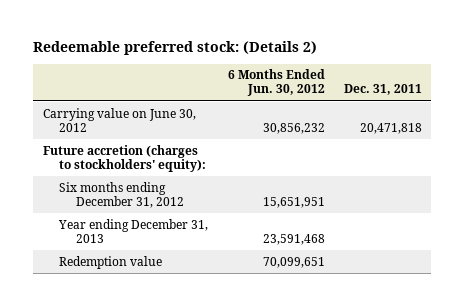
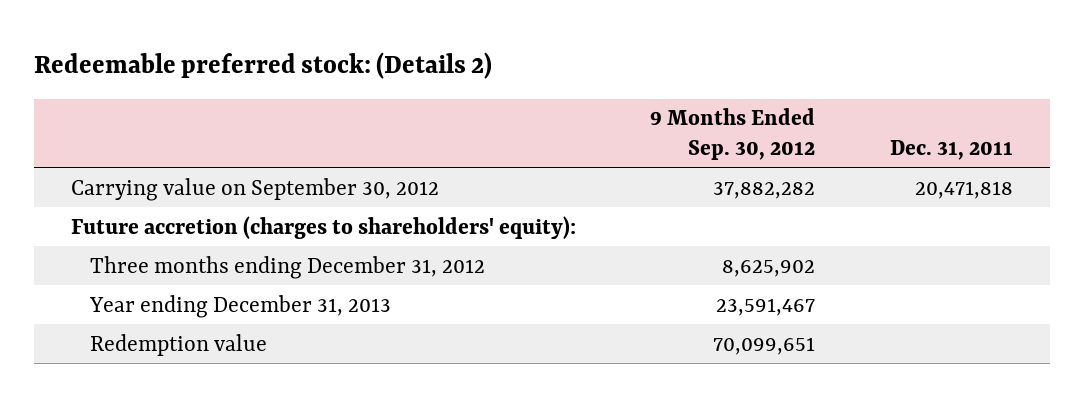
[227,69,325,97] 6 Months Ended Jun. 30, 2012 -> none
none -> [650,108,816,161] 9 Months Ended Sep. 30, 2012
[42,107,196,132] Carrying value on June 30, 2012 -> [71,177,440,201] Carrying value on September 30, 2012
[42,144,207,172] Future accretion (charges to stockholders' equity): -> [71,215,577,239] Future accretion (charges to shareholders' equity):
[59,181,185,208] Six months ending December 31, 2012 -> [90,255,486,279] Three months ending December 31, 2012

